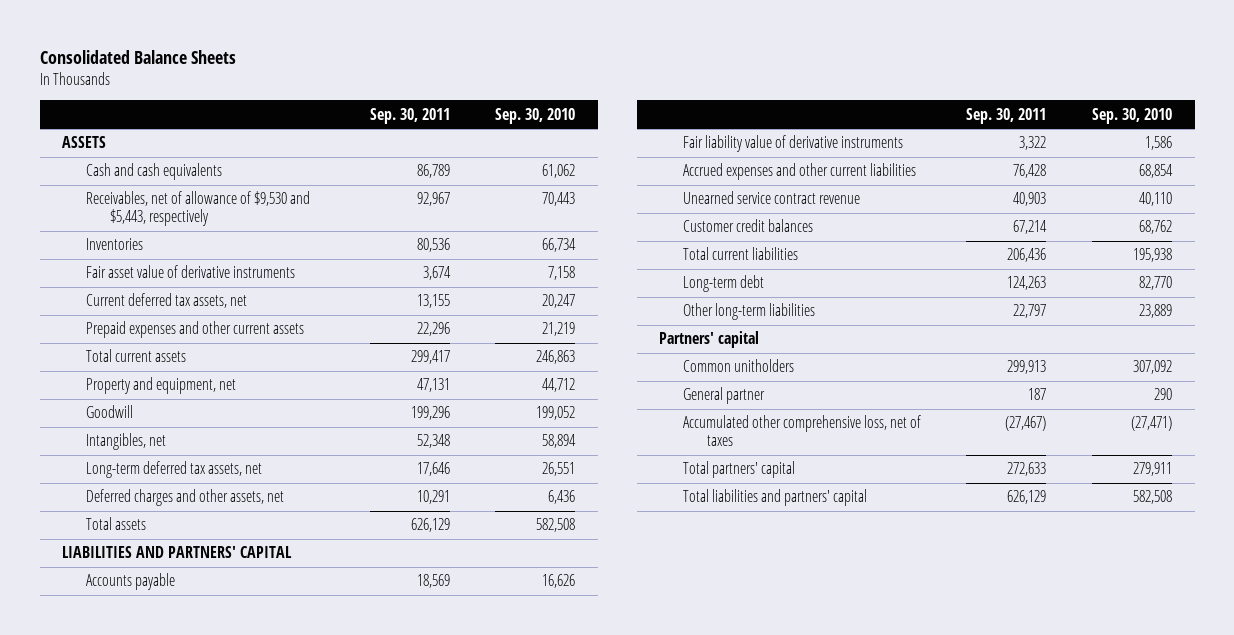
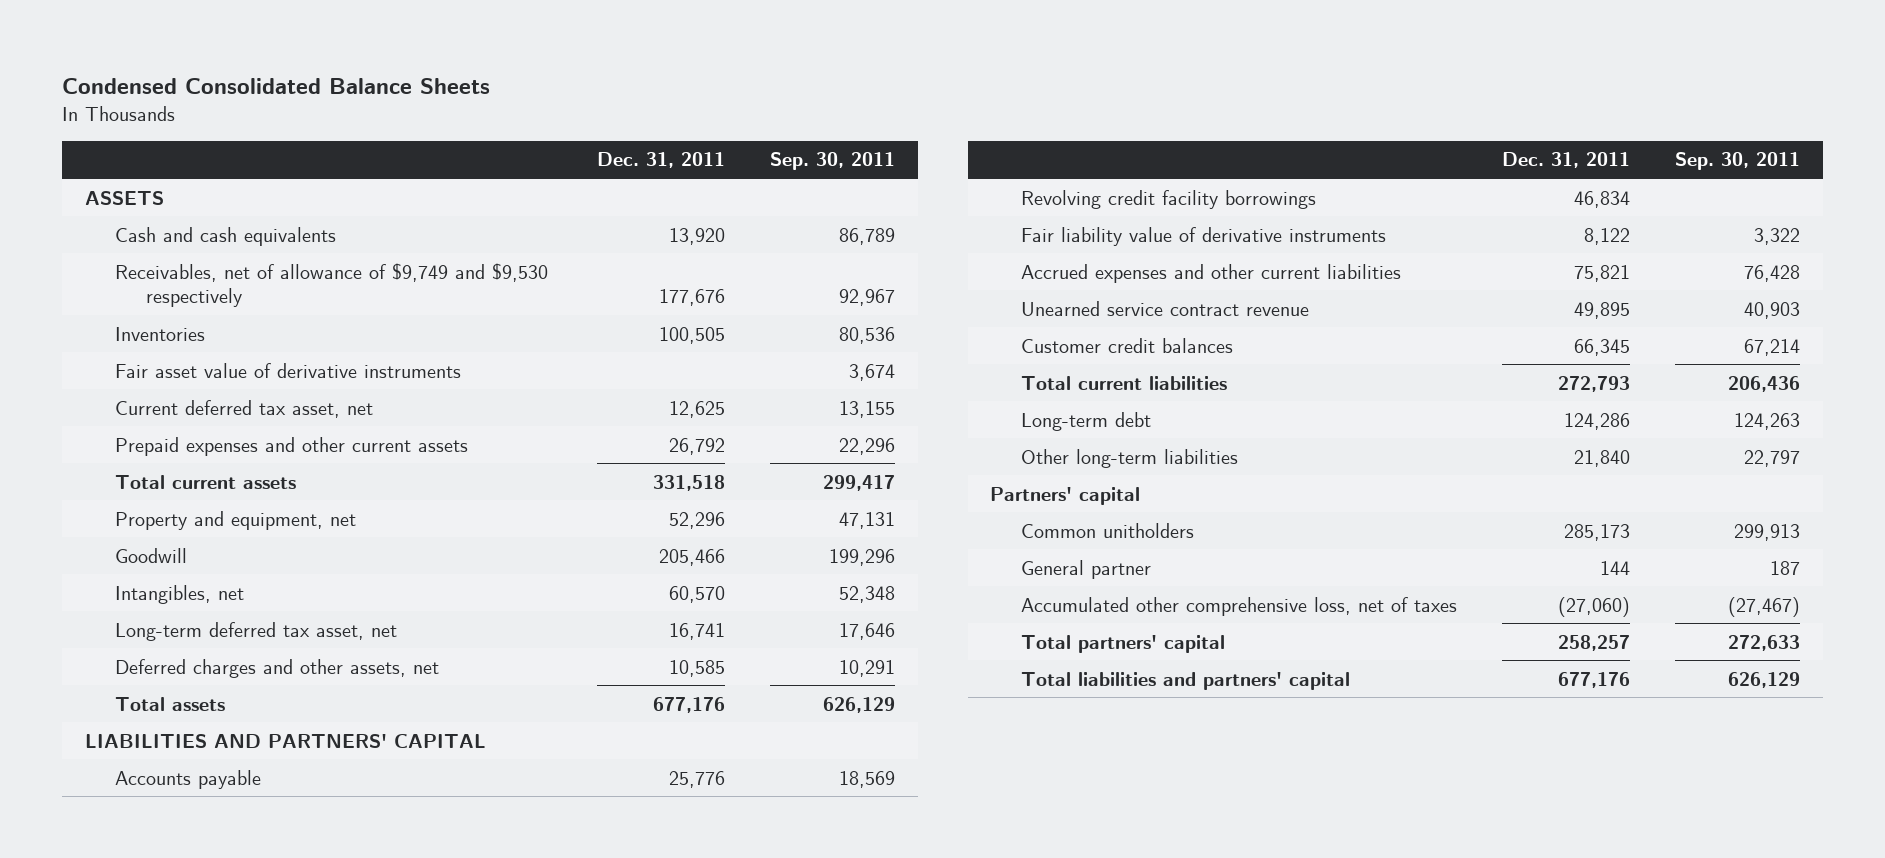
[39,49,236,64] Consolidated Balance Sheets -> [62,77,491,94] Condensed Consolidated Balance Sheets
[495,107,576,124] Sep. 30, 2010 -> none
none -> [596,152,725,169] Dec. 31, 2011
[86,191,311,227] Receivables, net of allowance of $9,530 and $5,443, respectively -> [115,262,549,308] Receivables, net of allowance of $9,749 and $9,530 respectively
[86,293,248,309] Current deferred tax assets, net -> [115,399,374,418] Current deferred tax asset, net
[86,461,263,479] Long-term deferred tax assets, net -> [115,621,398,641] Long-term deferred tax asset, net
none -> [1020,189,1316,209] Revolving credit facility borrowings

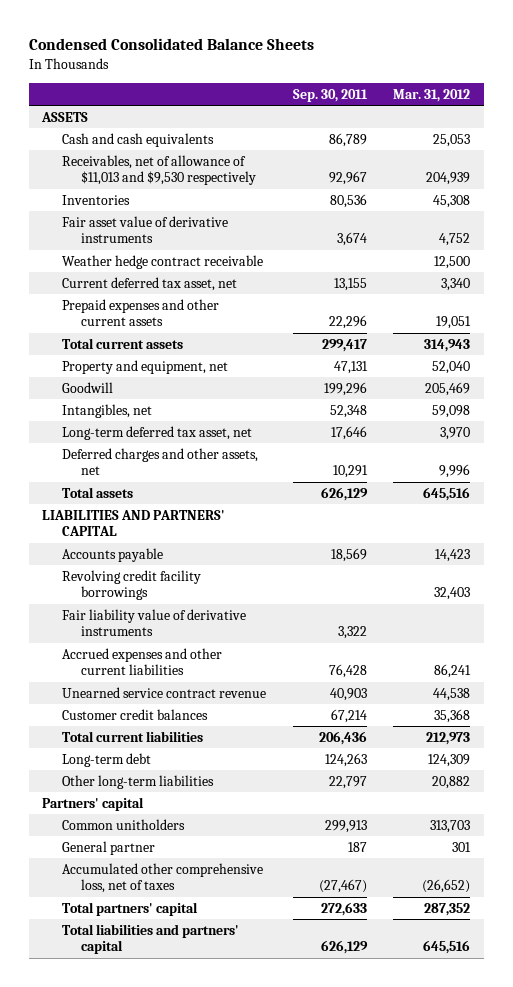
[596,152,725,169] Dec. 31, 2011 -> none
none -> [393,88,471,102] Mar. 31, 2012
[115,262,549,308] Receivables, net of allowance of $9,749 and $9,530 respectively -> [61,154,257,186] Receivables, net of allowance of $11,013 and $9,530 respectively
none -> [61,254,263,269] Weather hedge contract receivable

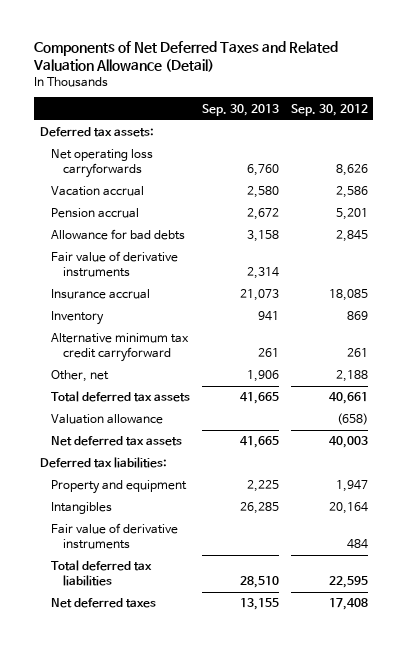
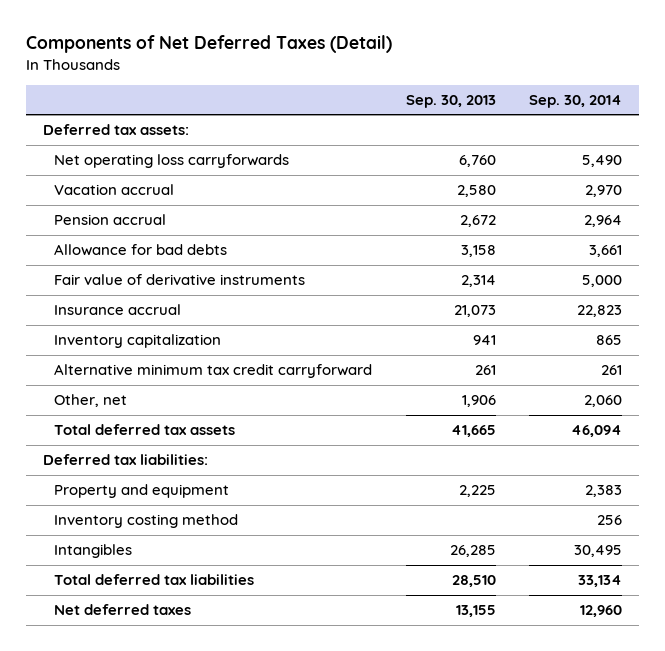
[32,40,338,72] Components of Net Deferred Taxes and Related Valuation Allowance (Detail) -> [25,35,392,54] Components of Net Deferred Taxes (Detail)
[290,103,368,116] Sep. 30, 2012 -> none
none -> [528,94,622,108] Sep. 30, 2014
[51,311,105,326] Inventory -> [54,334,222,349] Inventory capitalization
[51,414,164,425] Valuation allowance -> none
[51,436,183,447] Net deferred tax assets -> none
none -> [54,514,239,529] Inventory costing method
[51,523,179,550] Fair value of derivative instruments -> none

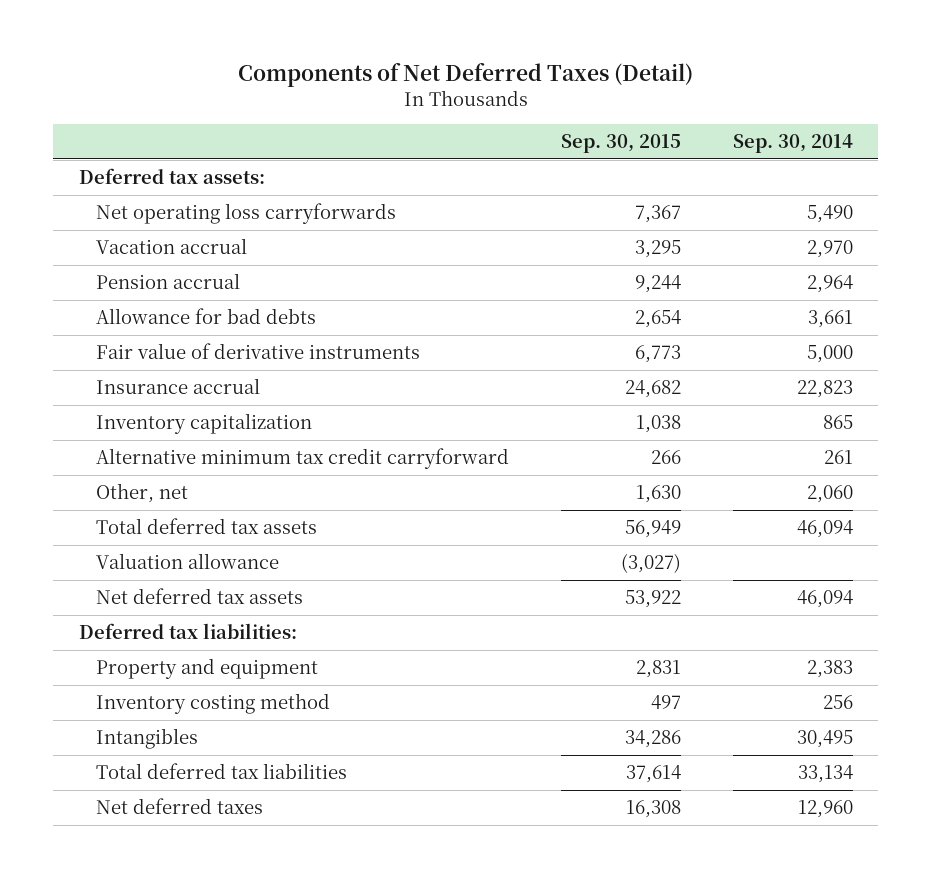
[405,94,496,108] Sep. 30, 2013 -> none
none -> [560,134,681,154] Sep. 30, 2015
none -> [96,552,280,569] Valuation allowance
none -> [96,587,304,604] Net deferred tax assets

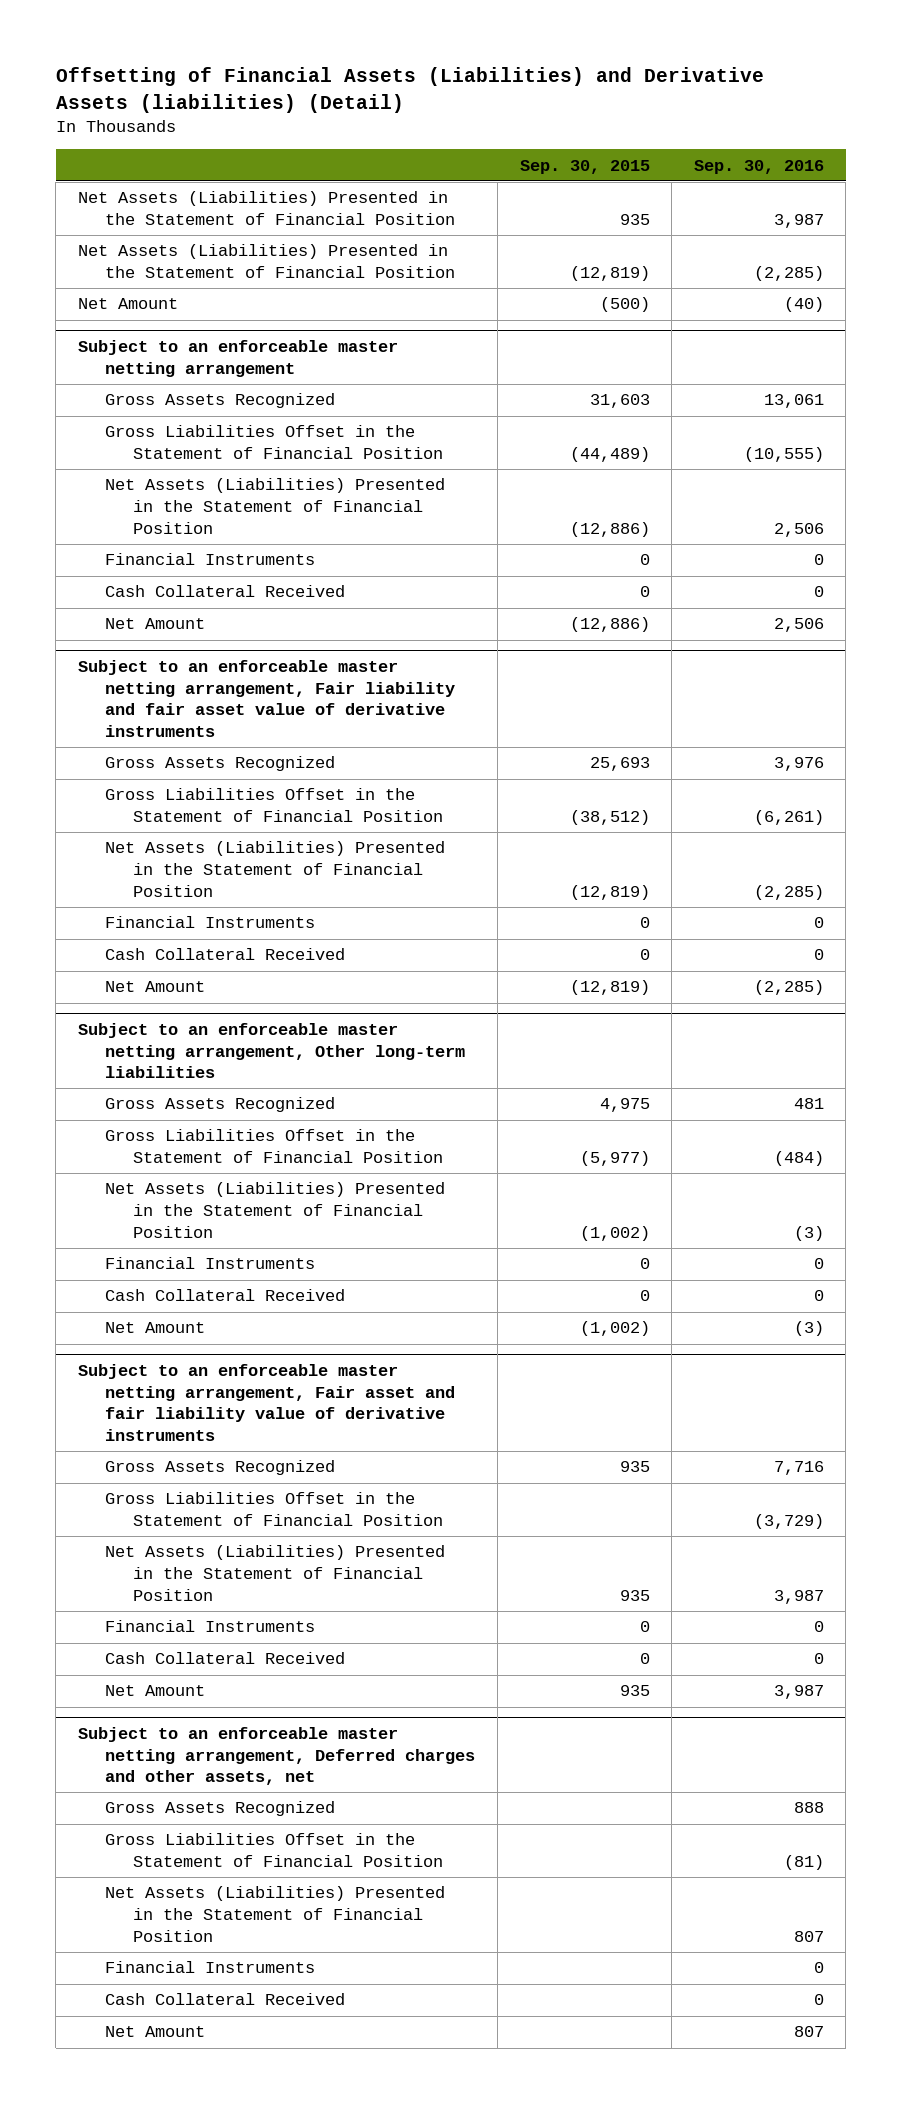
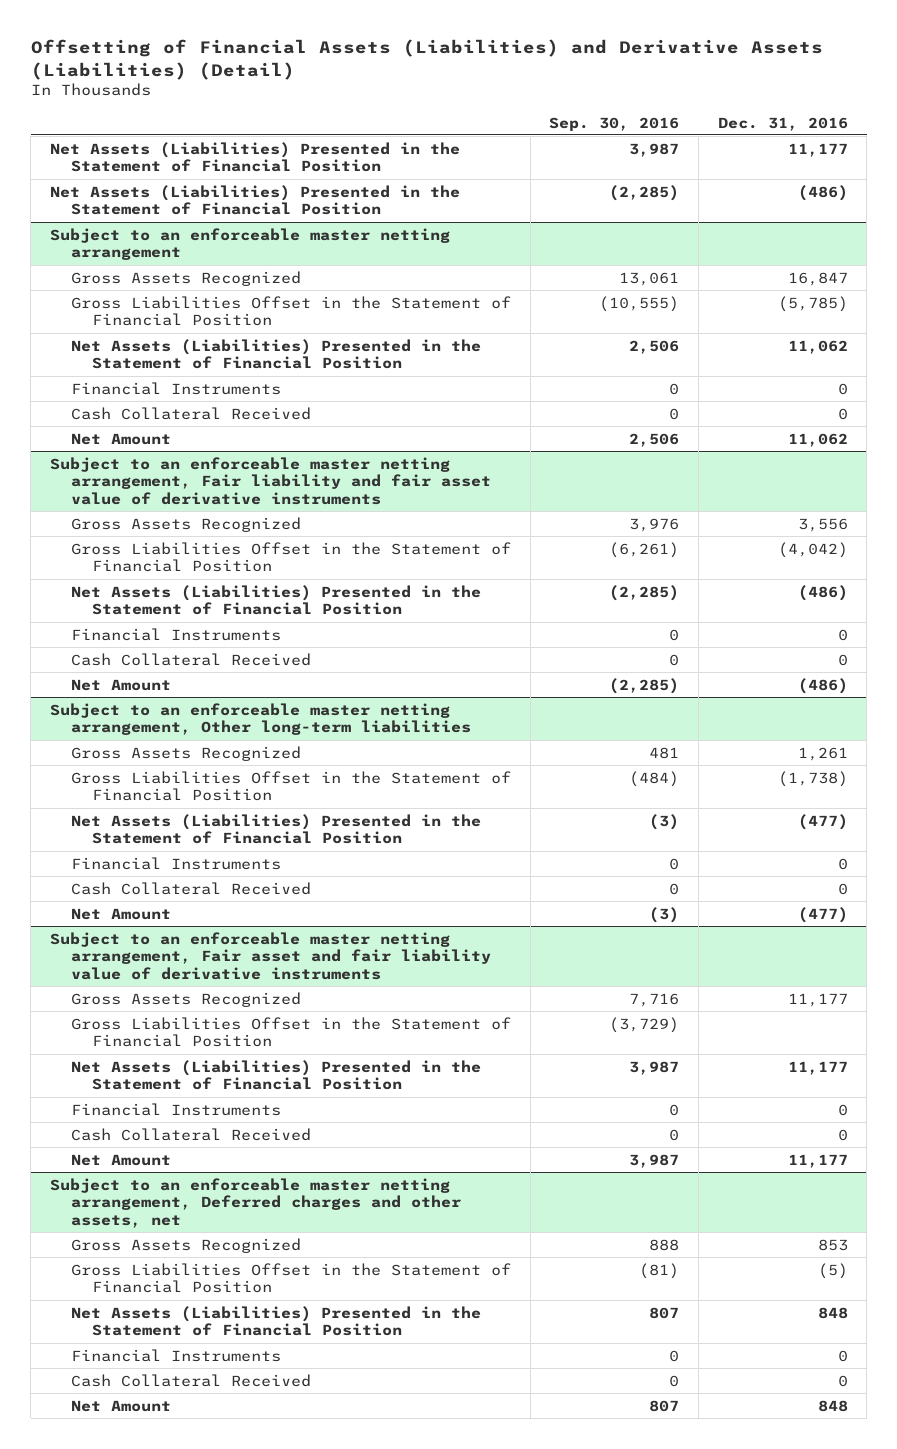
[55,67,764,113] Offsetting of Financial Assets (Liabilities) and Derivative Assets (liabilities) (Detail) -> [30,39,823,80] Offsetting of Financial Assets (Liabilities) and Derivative Assets (Liabilities) (Detail)
[519,159,650,174] Sep. 30, 2015 -> none
none -> [717,116,848,131] Dec. 31, 2016
[78,298,179,310] Net Amount -> none

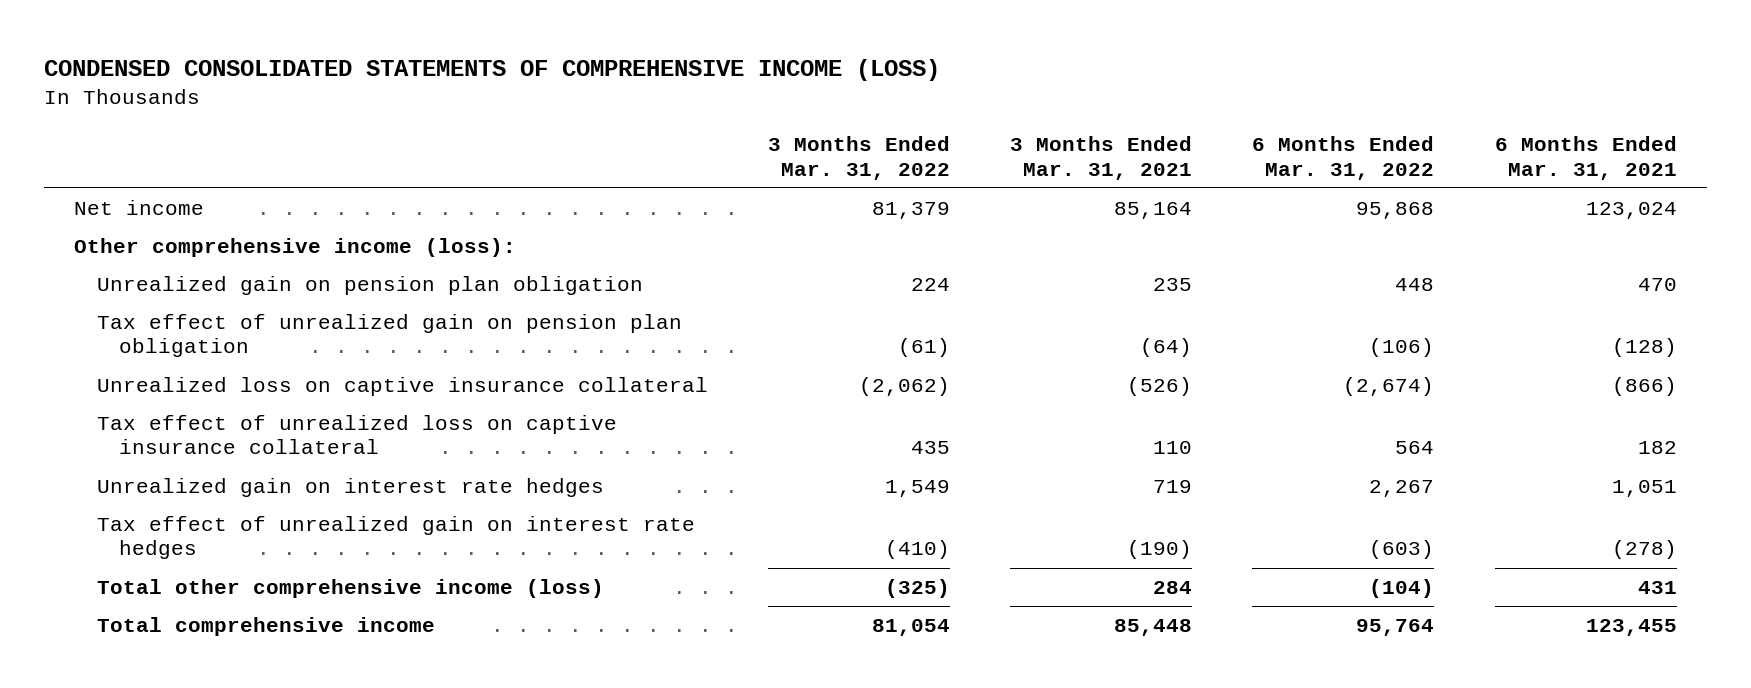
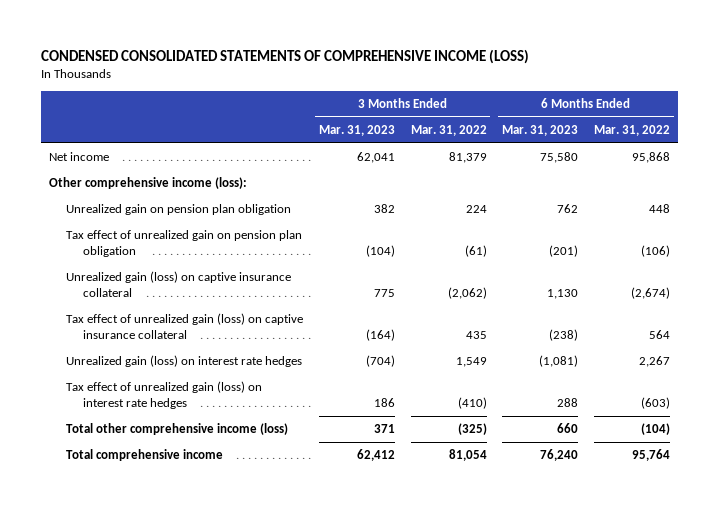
[1010,136,1193,180] 3 Months Ended Mar. 31, 2021 -> none
[1494,136,1677,180] 6 Months Ended Mar. 31, 2021 -> none
none -> [318,124,395,136] Mar. 31, 2023
none -> [502,124,579,136] Mar. 31, 2023
[96,377,708,397] Unrealized loss on captive insurance collateral -> [65,271,291,298] Unrealized gain (loss) on captive insurance collateral
[96,415,617,455] Tax effect of unrealized loss on captive insurance collateral -> [65,313,303,340] Tax effect of unrealized gain (loss) on captive insurance collateral
[96,478,604,498] Unrealized gain on interest rate hedges -> [65,355,302,368] Unrealized gain (loss) on interest rate hedges
[96,516,695,560] Tax effect of unrealized gain on interest rate hedges -> [65,381,262,410] Tax effect of unrealized gain (loss) on interest rate hedges

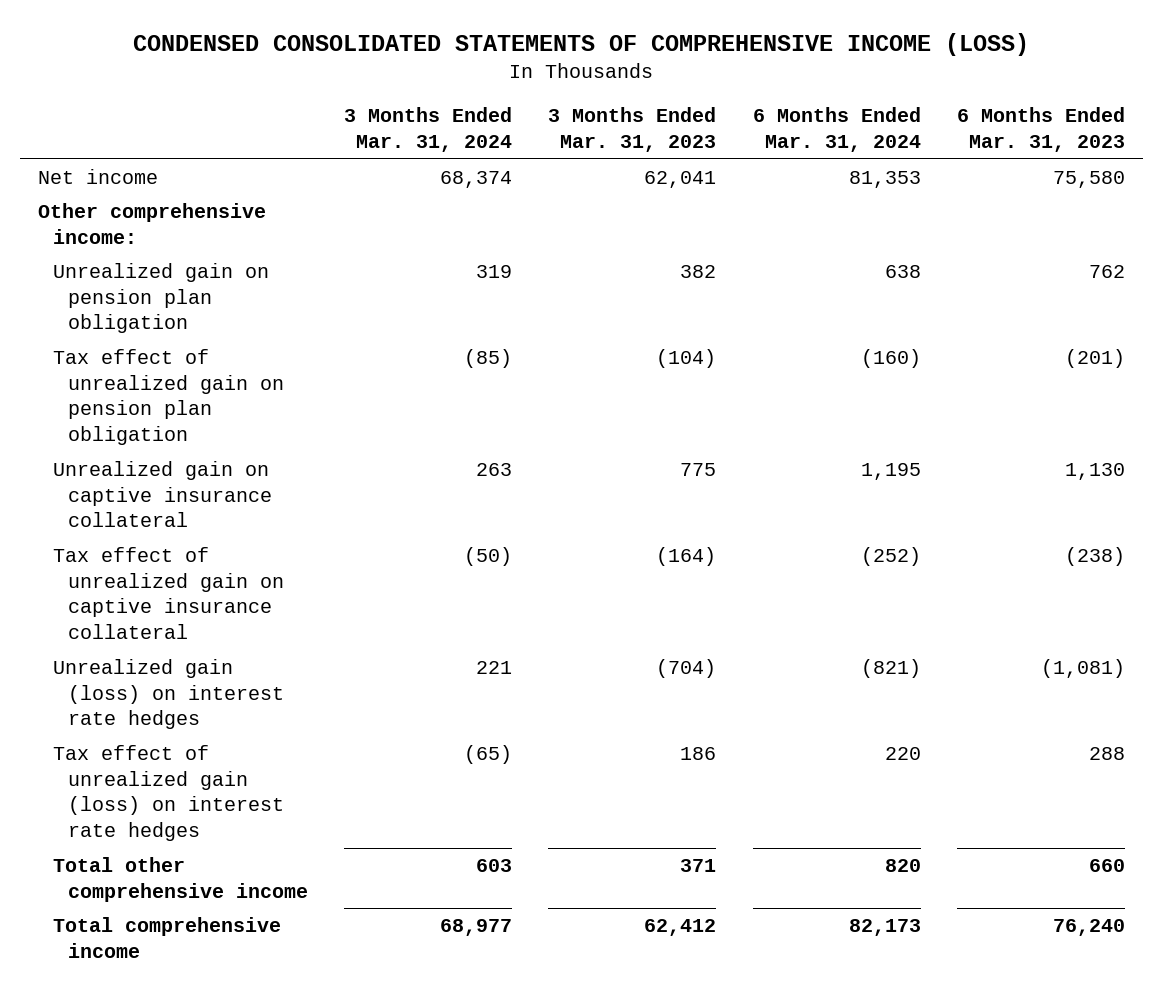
[410,124,487,136] Mar. 31, 2022 -> none
[594,124,671,136] Mar. 31, 2022 -> none
none -> [344,107,513,153] 3 Months Ended Mar. 31, 2024
none -> [752,107,921,153] 6 Months Ended Mar. 31, 2024
[49,177,248,190] Other comprehensive income (loss): -> [37,202,266,244] Other comprehensive income:
[65,271,291,298] Unrealized gain (loss) on captive insurance collateral -> [52,460,273,528] Unrealized gain on captive insurance collateral
[65,313,303,340] Tax effect of unrealized gain (loss) on captive insurance collateral -> [52,546,285,640] Tax effect of unrealized gain on captive insurance collateral
[65,423,288,436] Total other comprehensive income (loss) -> [52,856,309,902] Total other comprehensive income

